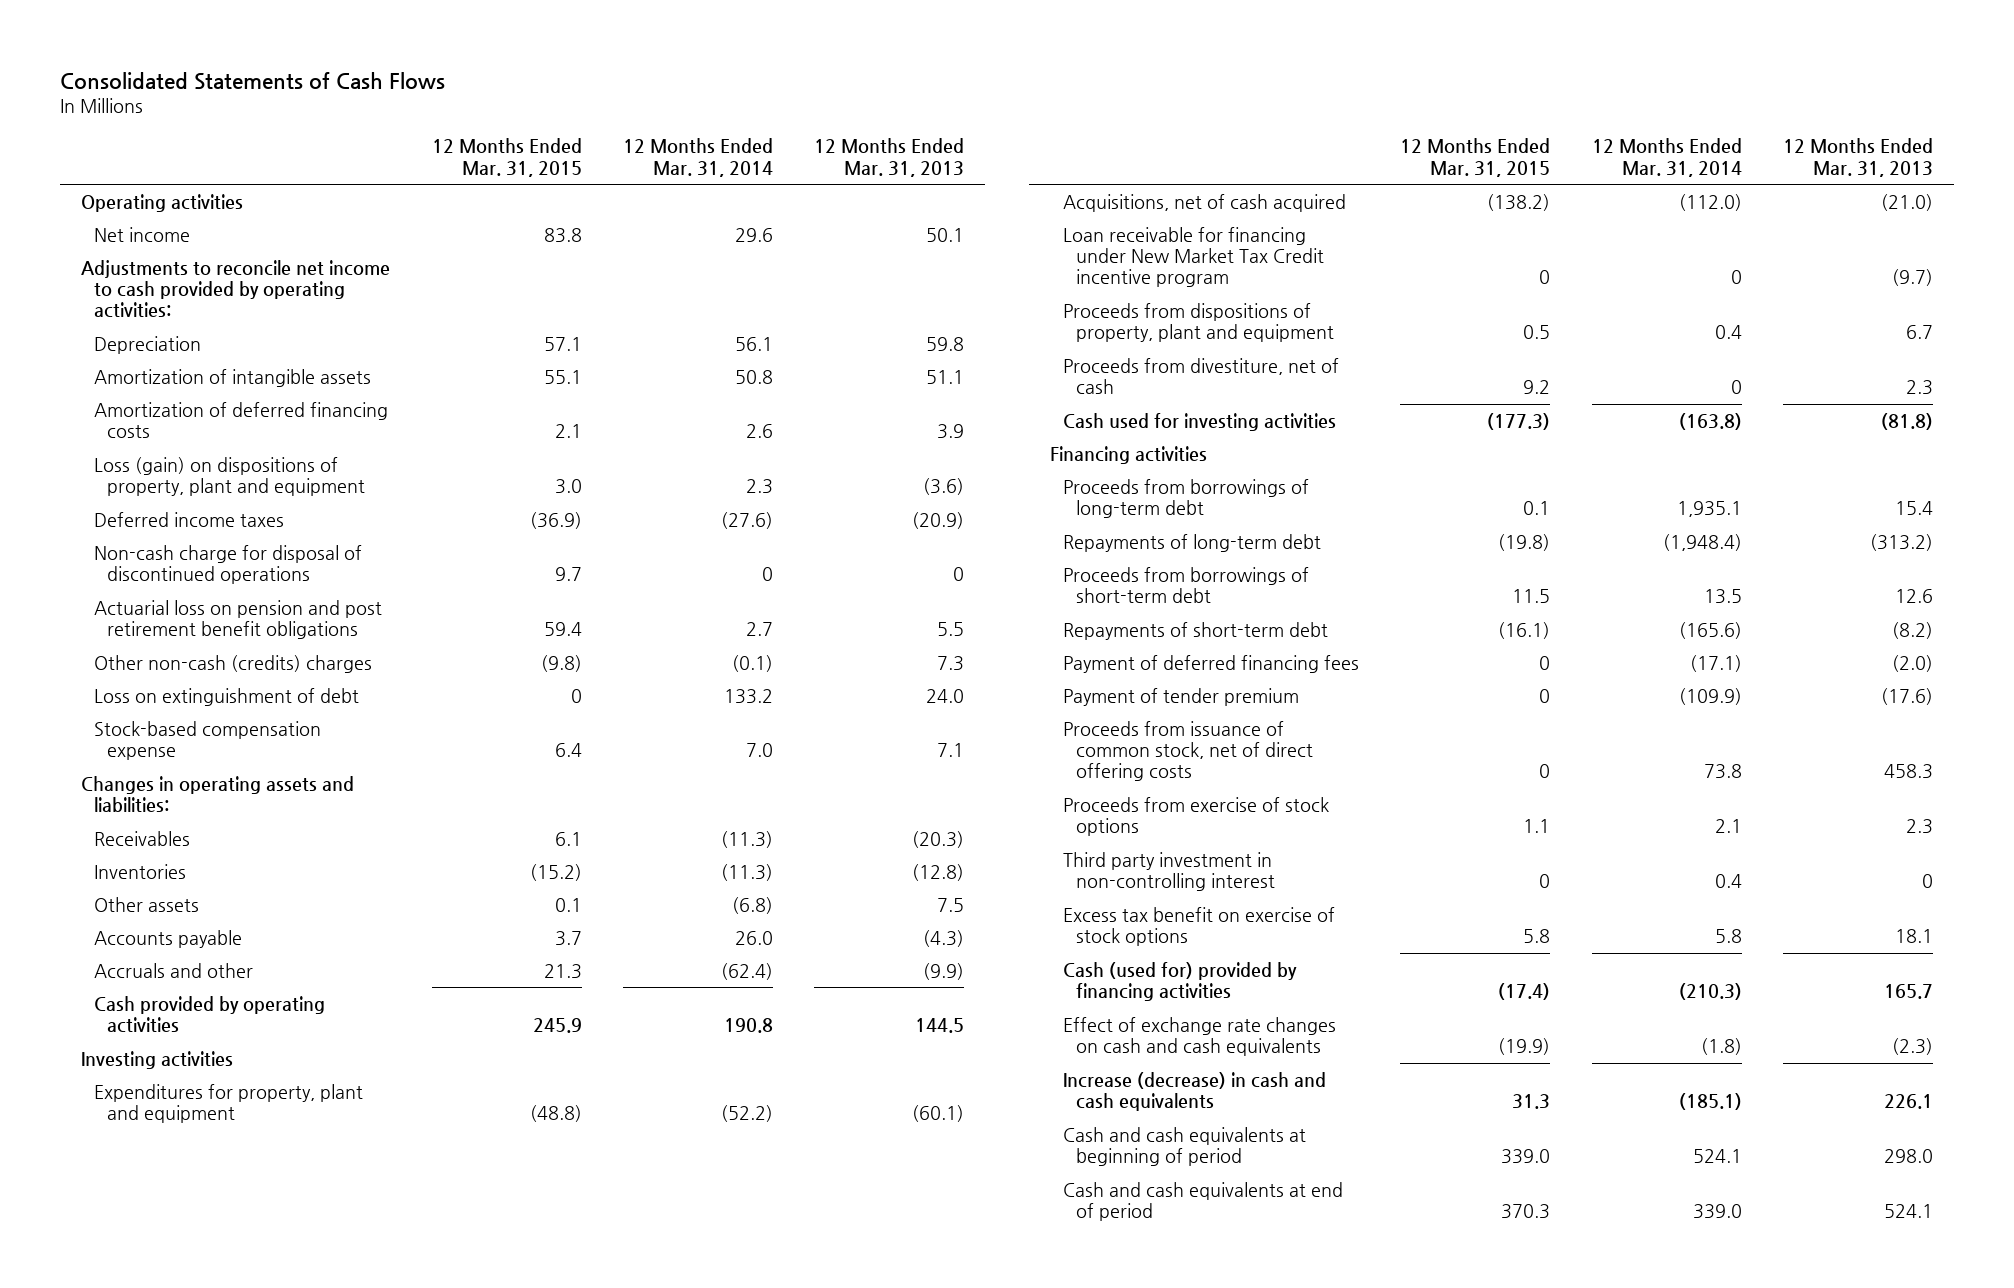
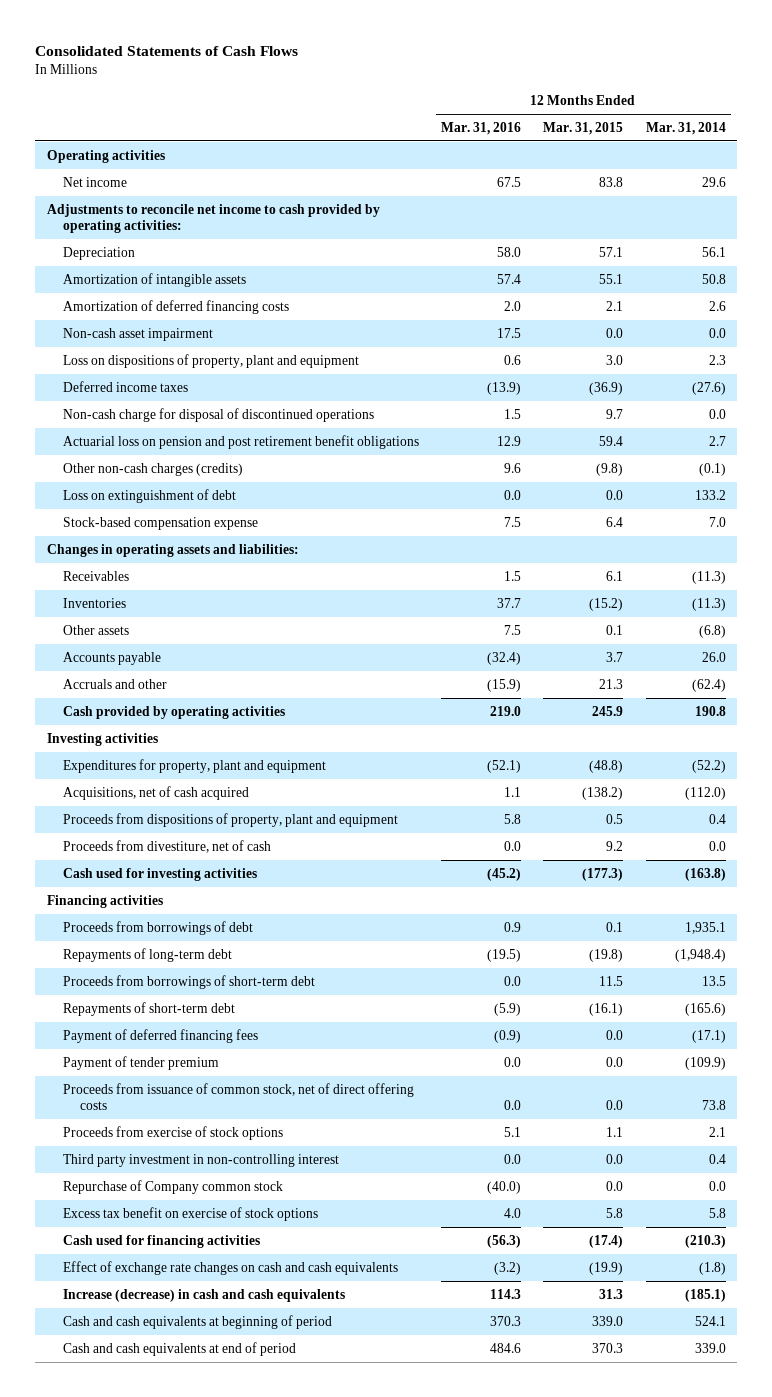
[814,138,965,177] 12 Months Ended Mar. 31, 2013 -> none
none -> [441,121,522,135] Mar. 31, 2016
none -> [63,327,214,341] Non-cash asset impairment
[94,456,366,497] Loss (gain) on dispositions of property, plant and equipment -> [63,353,360,368] Loss on dispositions of property, plant and equipment
[761,567,773,582] 0 -> [708,408,726,419] 0.0
[94,654,373,673] Other non-cash (credits) charges -> [63,462,244,476] Other non-cash charges (credits)
[570,688,582,703] 0 -> [606,489,624,500] 0.0
[1063,226,1325,288] Loan receivable for financing under New Market Tax Credit incentive program -> none
[1730,380,1742,395] 0 -> [708,840,726,851] 0.0
[1063,478,1310,519] Proceeds from borrowings of long-term debt -> [63,920,254,935] Proceeds from borrowings of debt
[1539,655,1551,670] 0 -> [606,1029,624,1040] 0.0
[1539,688,1551,703] 0 -> [606,1056,624,1067] 0.0
[1539,764,1551,779] 0 -> [606,1100,624,1111] 0.0
[1539,874,1551,889] 0 -> [606,1153,624,1164] 0.0
none -> [63,1179,284,1194] Repurchase of Company common stock
[1063,961,1298,1002] Cash (used for) provided by financing activities -> [63,1234,261,1248] Cash used for financing activities

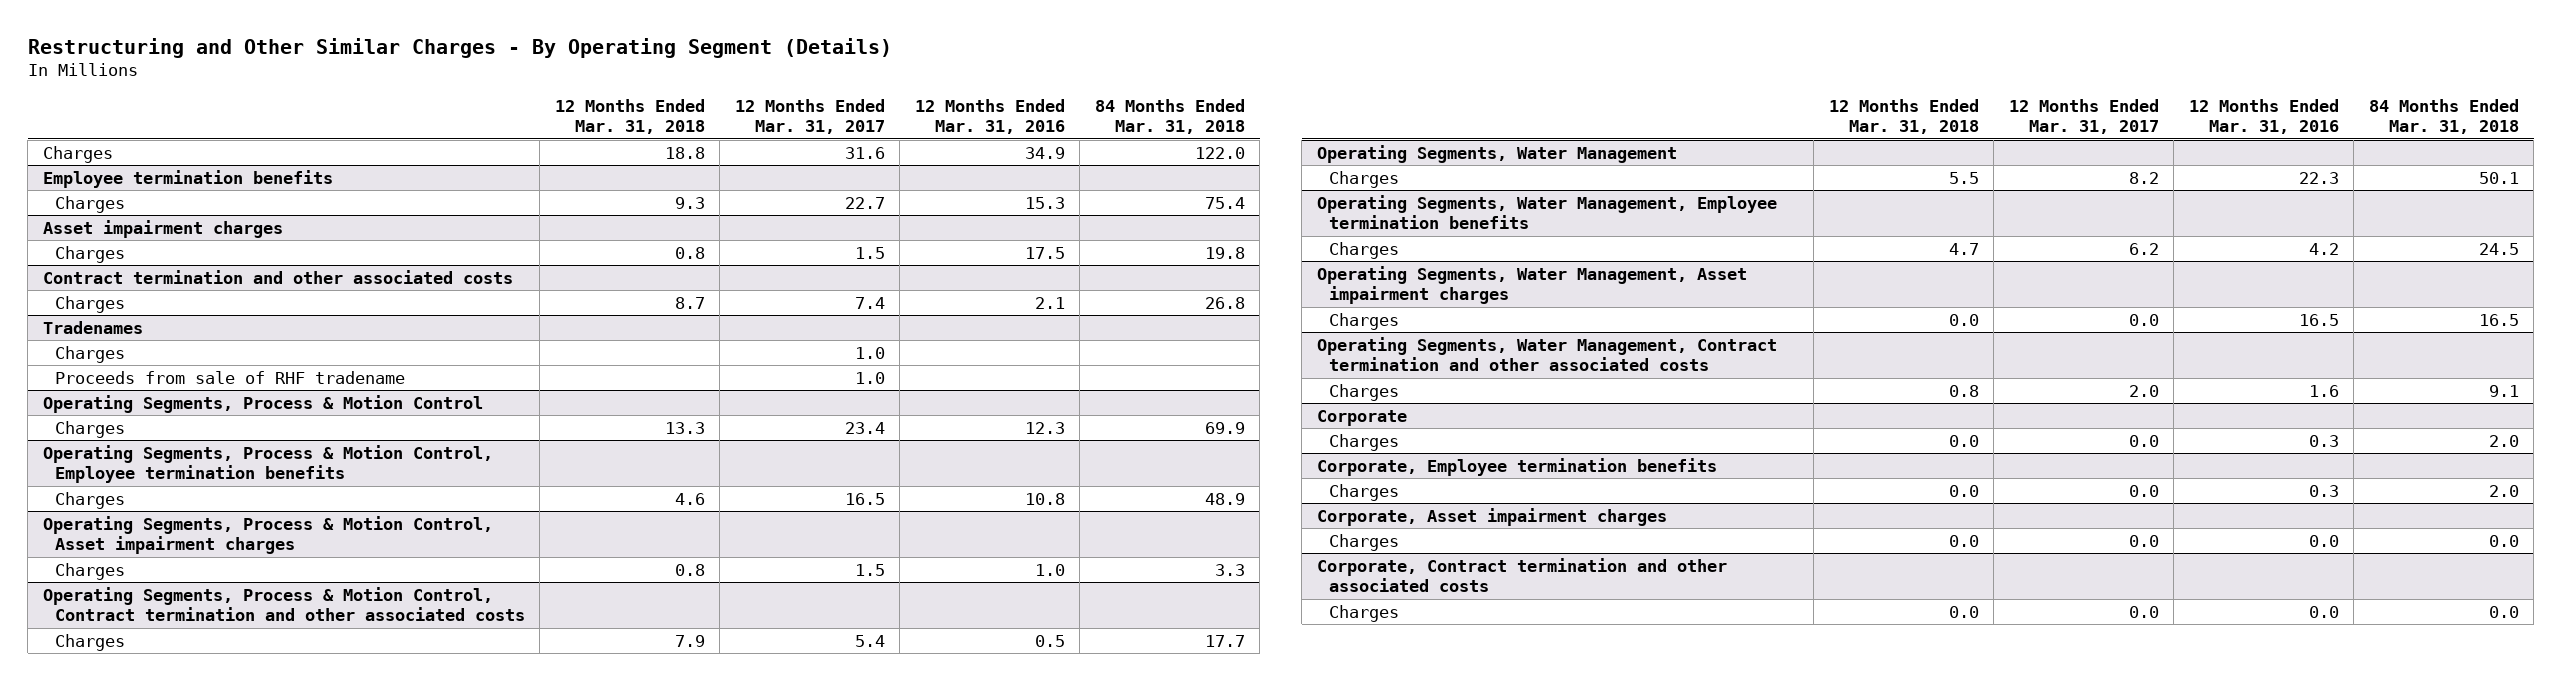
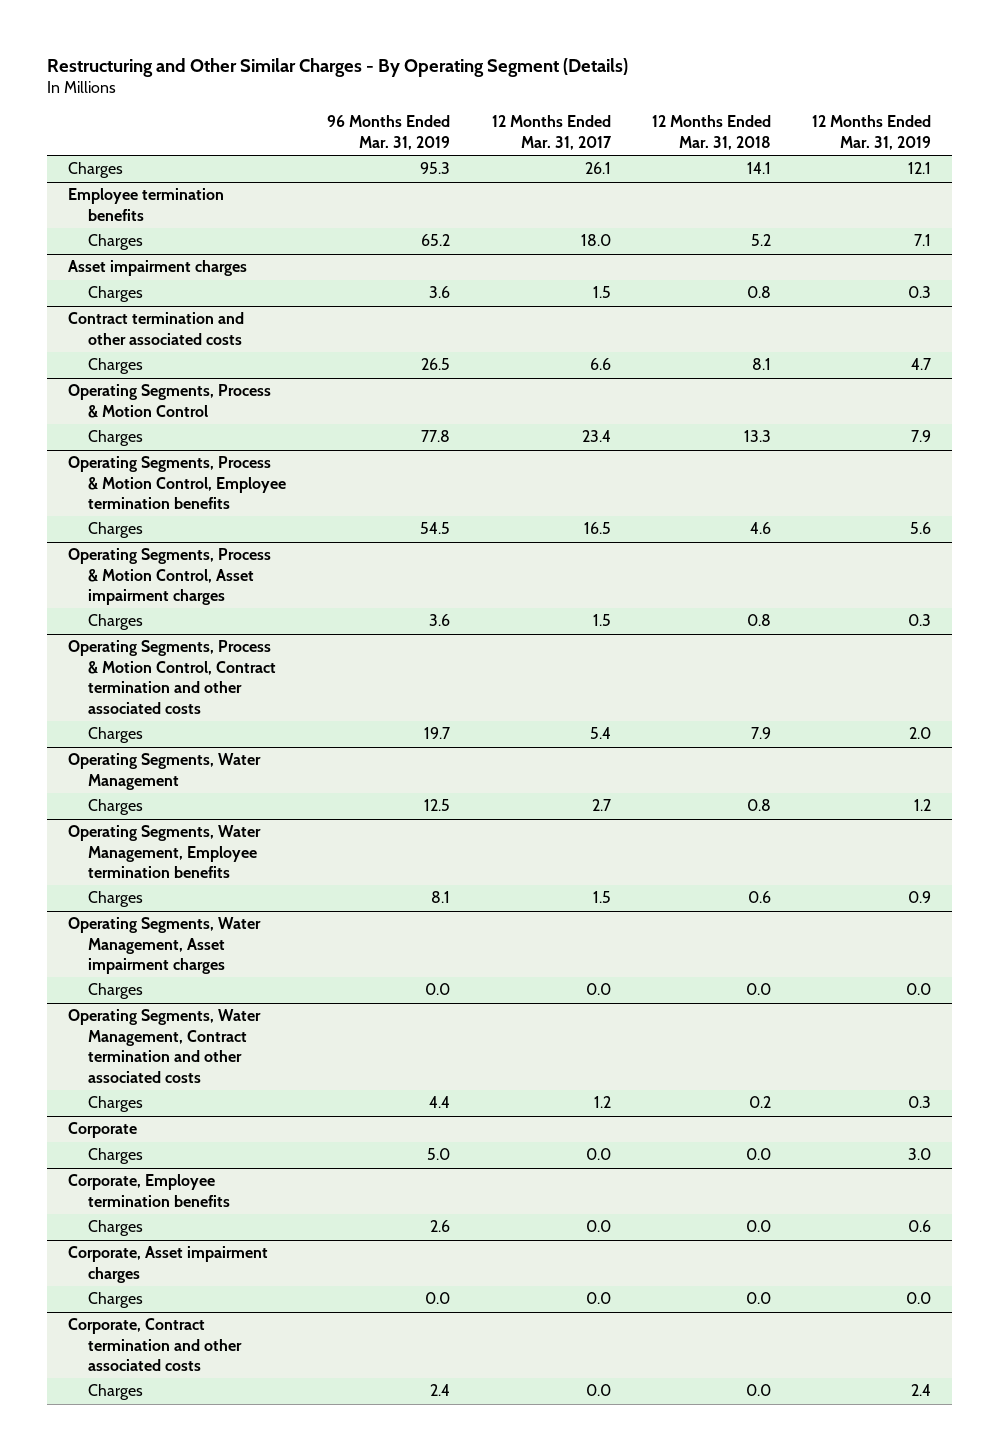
[914,98,1065,135] 12 Months Ended Mar. 31, 2016 -> none
[1094,98,1245,135] 84 Months Ended Mar. 31, 2018 -> none
none -> [327,115,451,150] 96 Months Ended Mar. 31, 2019
none -> [812,115,932,150] 12 Months Ended Mar. 31, 2019
[664,146,705,159] 18.8 -> [746,162,771,175] 14.1
[844,146,885,159] 31.6 -> [584,162,611,175] 26.1
[674,196,705,209] 9.3 -> [750,234,771,247] 5.2
[844,196,885,209] 22.7 -> [580,234,611,247] 18.0
[42,320,143,334] Tradenames -> none
[54,345,125,363] Charges -> none
[54,370,405,384] Proceeds from sale of RHF tradename -> none
[674,296,705,309] 8.7 -> [751,358,771,371] 8.1
[854,296,885,309] 7.4 -> [589,358,611,371] 6.6
[1948,171,1979,184] 5.5 -> [746,799,771,812] 0.8
[2128,171,2159,184] 8.2 -> [591,799,611,812] 2.7
[1948,242,1979,255] 4.7 -> [747,891,771,904] 0.6
[2128,242,2159,255] 6.2 -> [592,891,611,904] 1.5
[1948,384,1979,397] 0.8 -> [748,1096,771,1109] 0.2
[2128,384,2159,397] 2.0 -> [593,1096,611,1109] 1.2

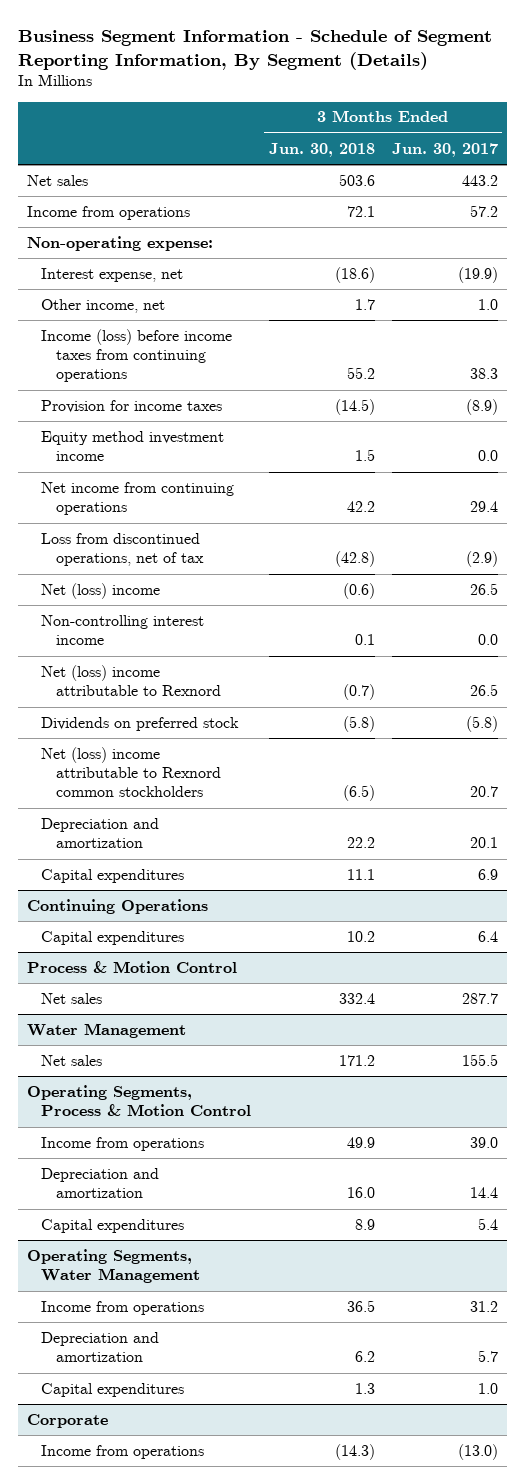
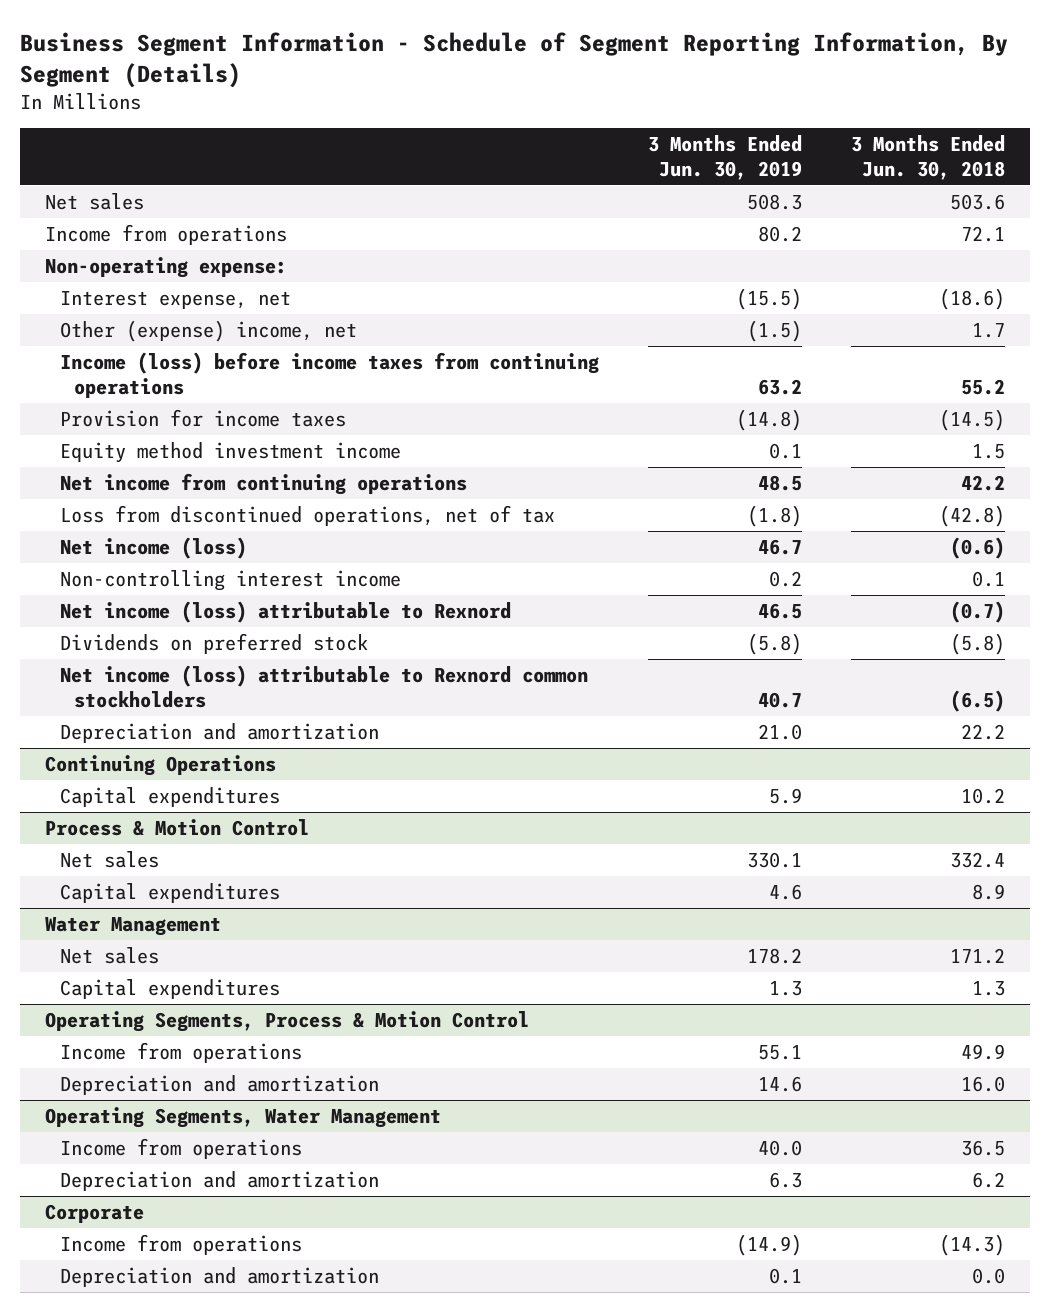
[391,142,498,157] Jun. 30, 2017 -> none
none -> [647,135,802,180] 3 Months Ended Jun. 30, 2019
[41,298,166,313] Other income, net -> [59,319,357,342] Other (expense) income, net
[41,582,161,599] Net (loss) income -> [59,536,247,559] Net income (loss)
[41,664,221,697] Net (loss) income attributable to Rexnord -> [59,600,511,623] Net income (loss) attributable to Rexnord
[41,746,221,798] Net (loss) income attributable to Rexnord common stockholders -> [59,664,588,708] Net income (loss) attributable to Rexnord common stockholders
[41,868,185,883] Capital expenditures -> none
none -> [59,882,280,903] Capital expenditures
none -> [59,978,280,999] Capital expenditures
[41,1218,185,1233] Capital expenditures -> none
[41,1382,185,1397] Capital expenditures -> none
none -> [59,1266,379,1287] Depreciation and amortization

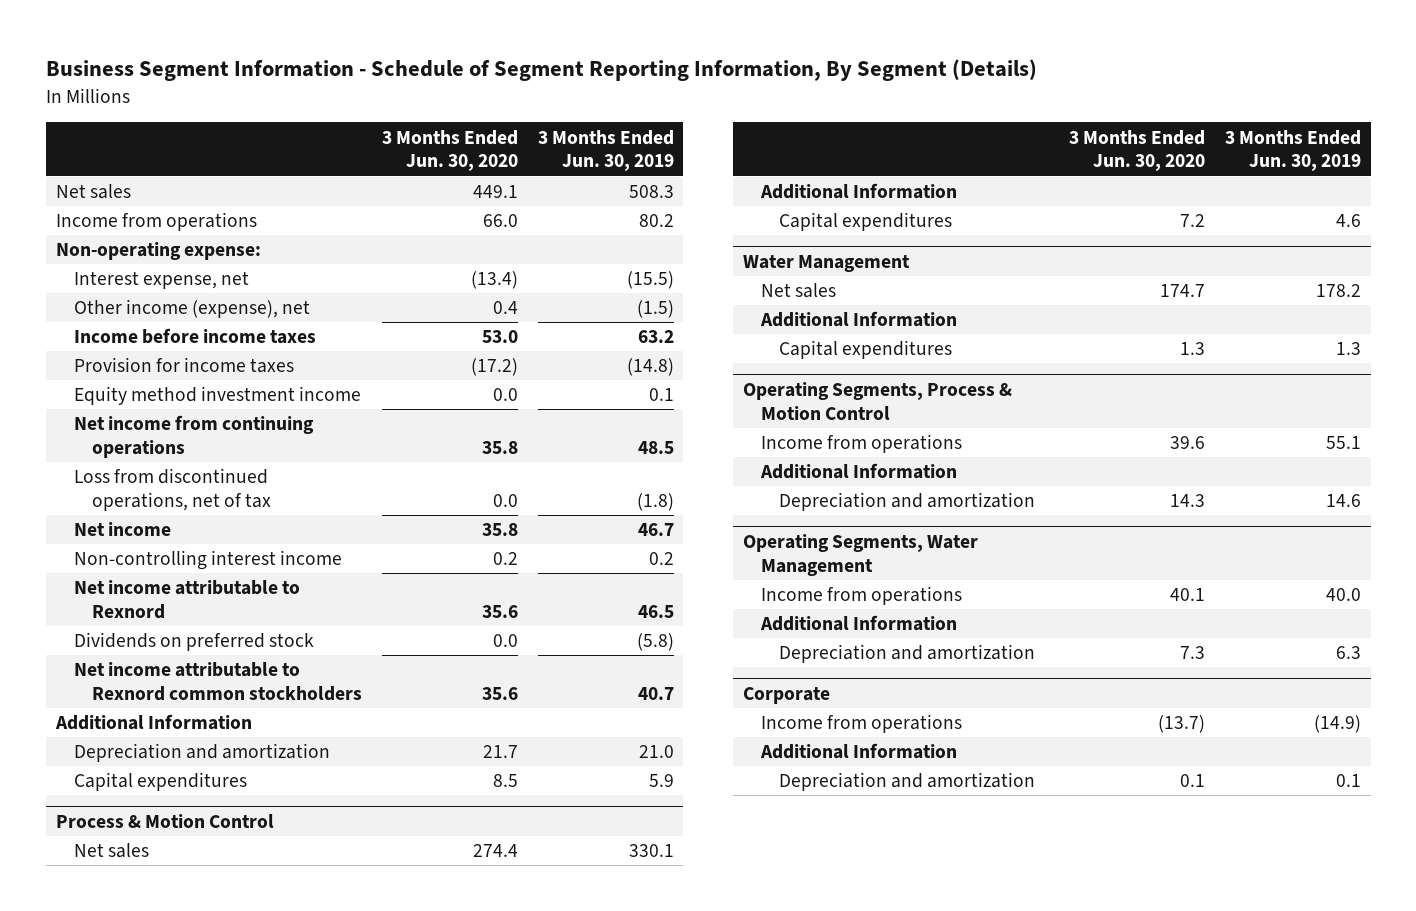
[850,135,1005,180] 3 Months Ended Jun. 30, 2018 -> none
none -> [381,129,518,172] 3 Months Ended Jun. 30, 2020
[59,319,357,342] Other (expense) income, net -> [73,299,310,319] Other income (expense), net
[59,351,599,398] Income (loss) before income taxes from continuing operations -> [73,328,316,345] Income before income taxes
[59,536,247,559] Net income (loss) -> [73,522,171,537] Net income
[59,600,511,623] Net income (loss) attributable to Rexnord -> [73,580,300,619] Net income attributable to Rexnord
[59,664,588,708] Net income (loss) attributable to Rexnord common stockholders -> [73,662,362,701] Net income attributable to Rexnord common stockholders
none -> [54,714,252,731] Additional Information
[44,754,276,776] Continuing Operations -> none
none -> [759,183,957,200] Additional Information
none -> [759,311,957,328] Additional Information
none -> [759,463,957,480] Additional Information
none -> [759,615,957,632] Additional Information
none -> [759,743,957,760] Additional Information

